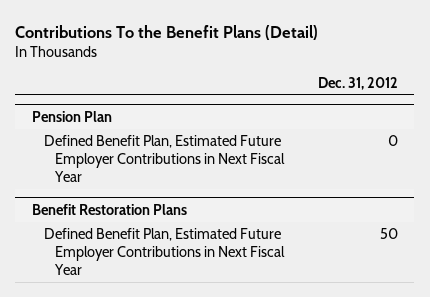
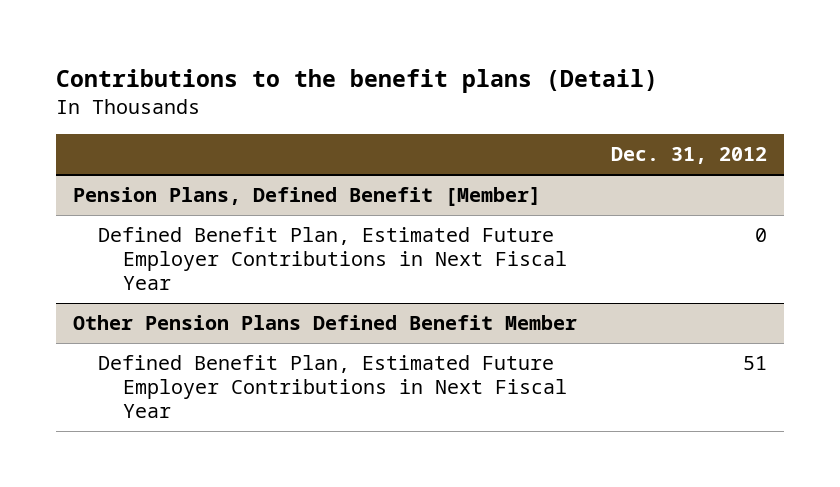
[15,24,319,40] Contributions To the Benefit Plans (Detail) -> [55,69,658,94] Contributions to the benefit plans (Detail)
[32,110,113,122] Pension Plan -> none
none -> [72,187,541,207] Pension Plans, Defined Benefit [Member]
[32,203,188,215] Benefit Restoration Plans -> none
none -> [72,315,577,331] Other Pension Plans Defined Benefit Member
[379,227,398,239] 50 -> [742,356,767,371] 51

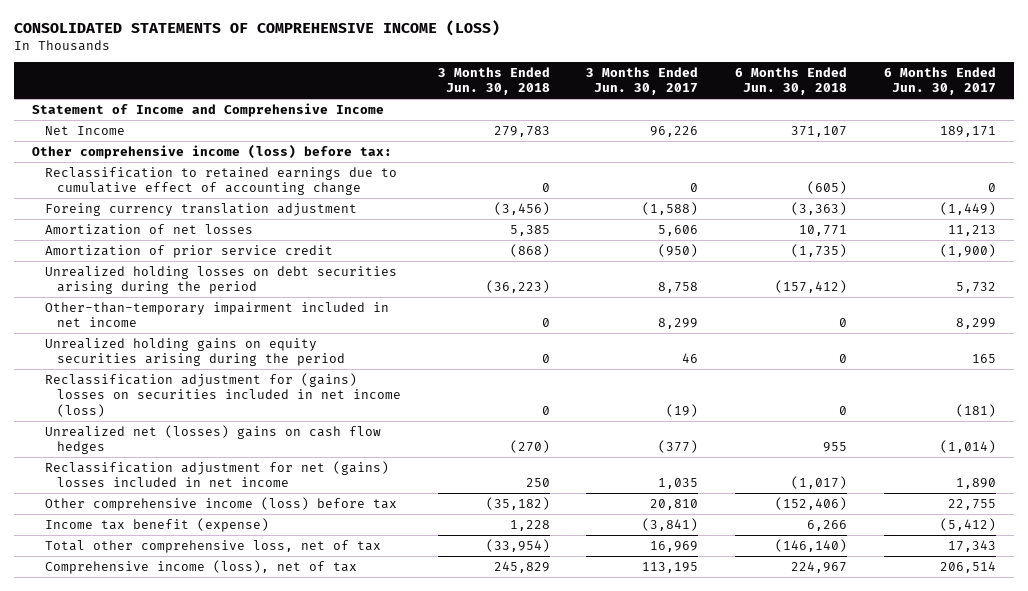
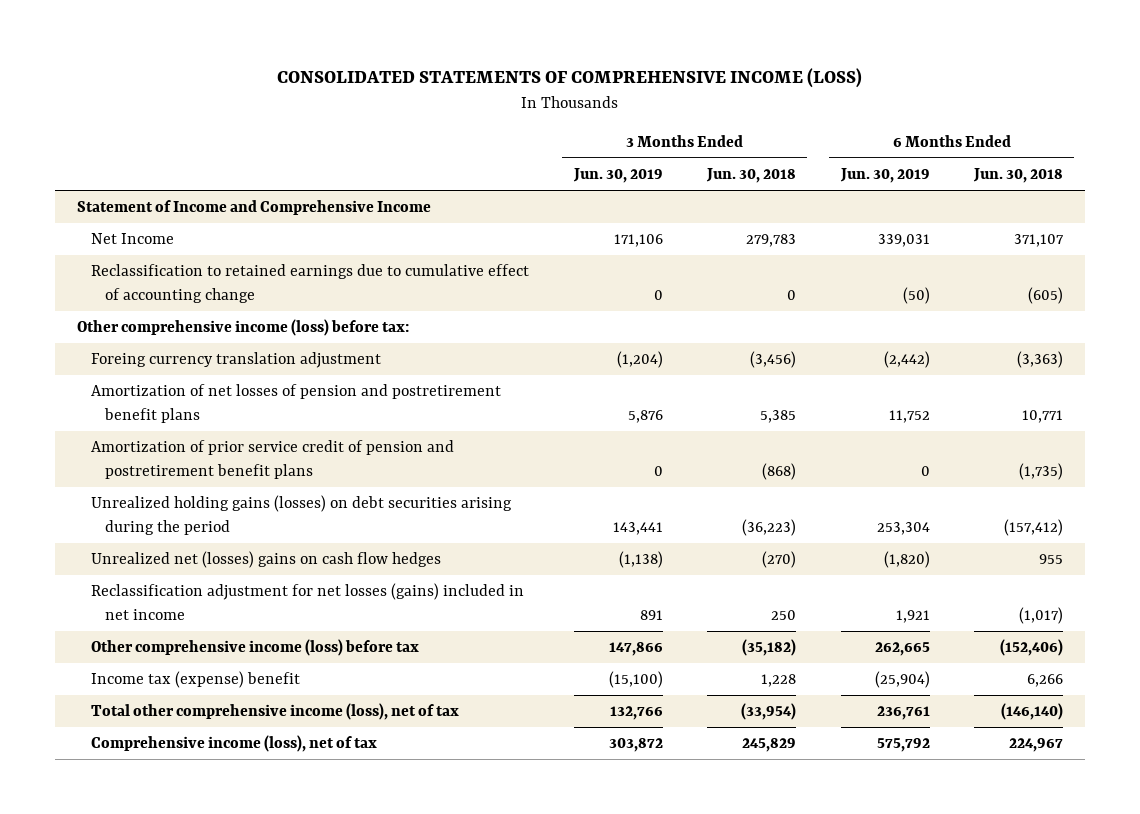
[586,66,699,96] 3 Months Ended Jun. 30, 2017 -> none
[883,66,996,96] 6 Months Ended Jun. 30, 2017 -> none
none -> [572,168,663,184] Jun. 30, 2019
none -> [839,168,930,184] Jun. 30, 2019
[31,144,392,159] Other comprehensive income (loss) before tax: -> [77,319,410,337] Other comprehensive income (loss) before tax:
[44,301,389,328] Other-than-temporary impairment included in net income -> none
[44,337,346,367] Unrealized holding gains on equity securities arising during the period -> none
[44,372,402,417] Reclassification adjustment for (gains) losses on securities included in net income (loss) -> none
[44,223,253,235] Amortization of net losses -> [91,384,502,423] Amortization of net losses of pension and postretirement benefit plans
[44,244,333,258] Amortization of prior service credit -> [91,440,455,479] Amortization of prior service credit of pension and postretirement benefit plans
[44,265,397,295] Unrealized holding losses on debt securities arising during the period -> [91,495,513,535] Unrealized holding gains (losses) on debt securities arising during the period
[44,460,389,488] Reclassification adjustment for net (gains) losses included in net income -> [91,583,525,620] Reclassification adjustment for net losses (gains) included in net income
[44,517,269,532] Income tax benefit (expense) -> [91,671,301,689] Income tax (expense) benefit
[44,539,381,553] Total other comprehensive loss, net of tax -> [91,703,460,721] Total other comprehensive income (loss), net of tax

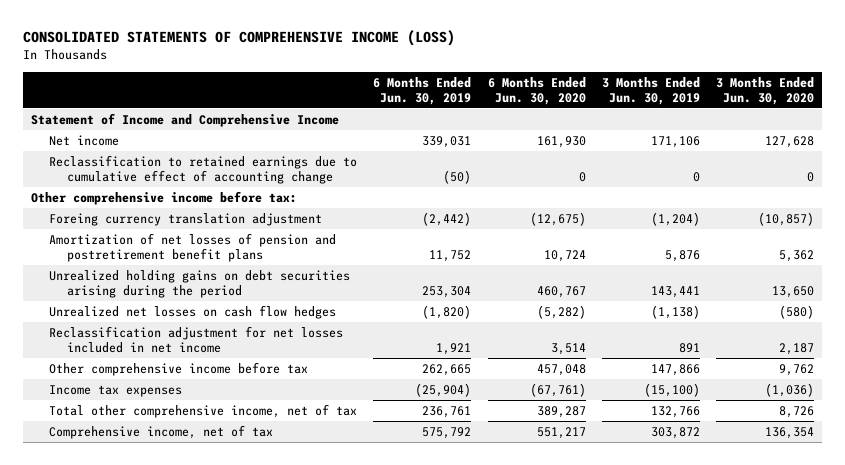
[706,168,797,184] Jun. 30, 2018 -> none
[973,168,1064,184] Jun. 30, 2018 -> none
none -> [487,76,586,105] 6 Months Ended Jun. 30, 2020
none -> [715,76,814,105] 3 Months Ended Jun. 30, 2020
[91,233,175,245] Net Income -> [49,135,120,147] Net income
[77,319,410,337] Other comprehensive income (loss) before tax: -> [31,191,298,206] Other comprehensive income before tax:
[91,440,455,479] Amortization of prior service credit of pension and postretirement benefit plans -> none
[91,495,513,535] Unrealized holding gains (losses) on debt securities arising during the period -> [49,270,351,298] Unrealized holding gains on debt securities arising during the period
[91,551,442,569] Unrealized net (losses) gains on cash flow hedges -> [49,305,337,320] Unrealized net losses on cash flow hedges
[91,583,525,620] Reclassification adjustment for net losses (gains) included in net income -> [49,326,344,353] Reclassification adjustment for net losses included in net income
[91,639,420,657] Other comprehensive income (loss) before tax -> [49,362,309,377] Other comprehensive income before tax
[91,671,301,689] Income tax (expense) benefit -> [49,385,183,398] Income tax expenses
[91,703,460,721] Total other comprehensive income (loss), net of tax -> [49,404,358,419] Total other comprehensive income, net of tax
[91,735,378,753] Comprehensive income (loss), net of tax -> [49,425,274,440] Comprehensive income, net of tax

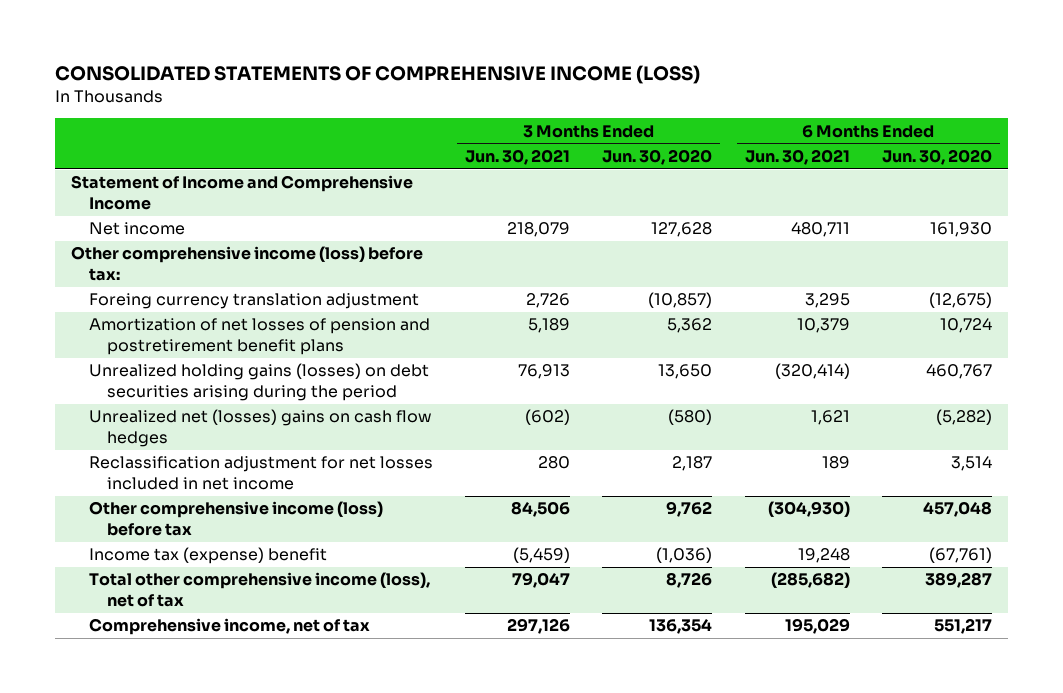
[373,76,472,105] 6 Months Ended Jun. 30, 2019 -> none
[601,76,700,105] 3 Months Ended Jun. 30, 2019 -> none
none -> [465,148,571,165] Jun. 30, 2021
none -> [744,148,850,165] Jun. 30, 2021
[49,155,358,184] Reclassification to retained earnings due to cumulative effect of accounting change -> none
[31,191,298,206] Other comprehensive income before tax: -> [71,246,424,282] Other comprehensive income (loss) before tax:
[49,270,351,298] Unrealized holding gains on debt securities arising during the period -> [89,363,430,402] Unrealized holding gains (losses) on debt securities arising during the period
[49,305,337,320] Unrealized net losses on cash flow hedges -> [89,409,433,448] Unrealized net (losses) gains on cash flow hedges
[49,362,309,377] Other comprehensive income before tax -> [89,501,384,537] Other comprehensive income (loss) before tax
[49,385,183,398] Income tax expenses -> [89,547,328,565] Income tax (expense) benefit
[49,404,358,419] Total other comprehensive income, net of tax -> [89,572,431,608] Total other comprehensive income (loss), net of tax

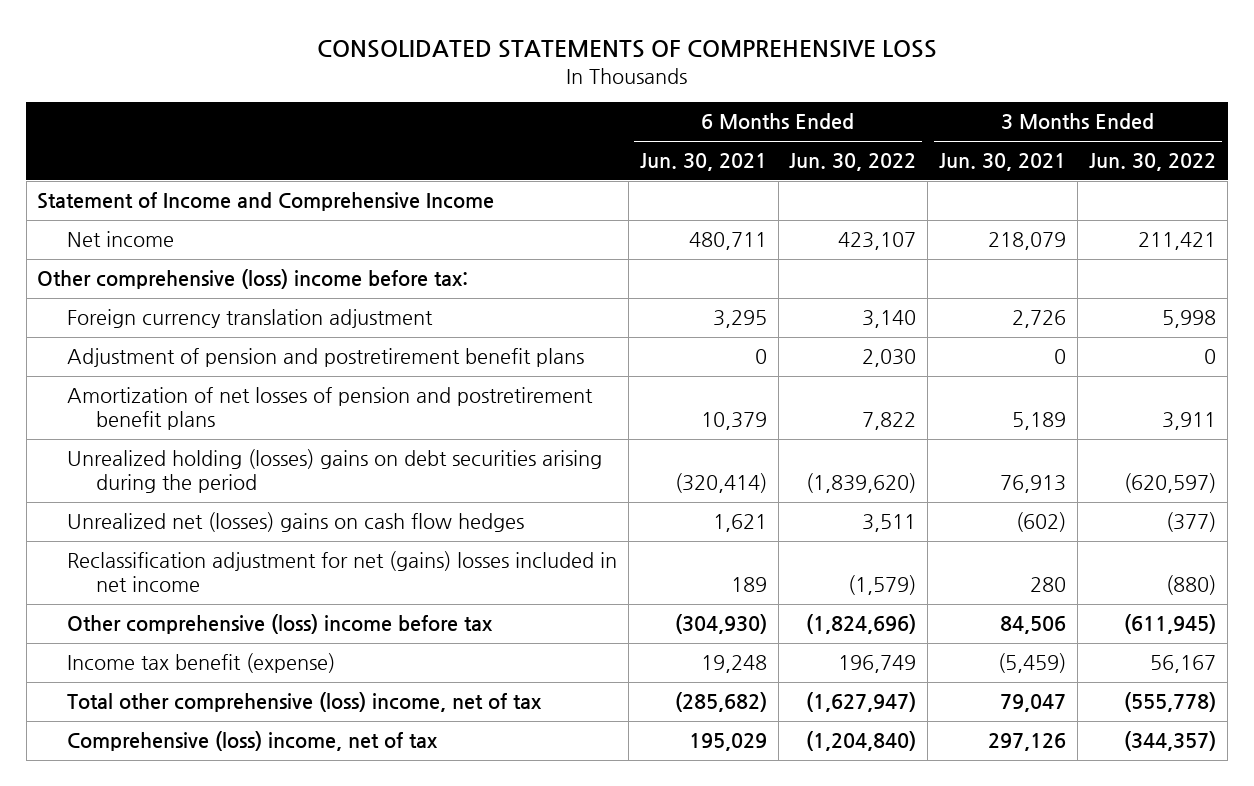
[55,65,701,85] CONSOLIDATED STATEMENTS OF COMPREHENSIVE INCOME (LOSS) -> [316,40,937,59] CONSOLIDATED STATEMENTS OF COMPREHENSIVE LOSS
[602,148,713,165] Jun. 30, 2020 -> none
[881,148,992,165] Jun. 30, 2020 -> none
none -> [789,153,917,172] Jun. 30, 2022
none -> [1089,153,1217,172] Jun. 30, 2022
[71,246,424,282] Other comprehensive income (loss) before tax: -> [37,269,469,290] Other comprehensive (loss) income before tax:
[89,293,420,310] Foreing currency translation adjustment -> [66,309,433,329] Foreign currency translation adjustment
none -> [66,348,584,368] Adjustment of pension and postretirement benefit plans
[89,363,430,402] Unrealized holding gains (losses) on debt securities arising during the period -> [66,449,602,494] Unrealized holding (losses) gains on debt securities arising during the period
[89,456,434,491] Reclassification adjustment for net losses included in net income -> [66,551,617,593] Reclassification adjustment for net (gains) losses included in net income
[89,501,384,537] Other comprehensive income (loss) before tax -> [66,614,493,635] Other comprehensive (loss) income before tax
[89,547,328,565] Income tax (expense) benefit -> [66,653,335,674] Income tax benefit (expense)
[89,572,431,608] Total other comprehensive income (loss), net of tax -> [66,692,542,713] Total other comprehensive (loss) income, net of tax
[89,618,371,636] Comprehensive income, net of tax -> [66,731,438,752] Comprehensive (loss) income, net of tax

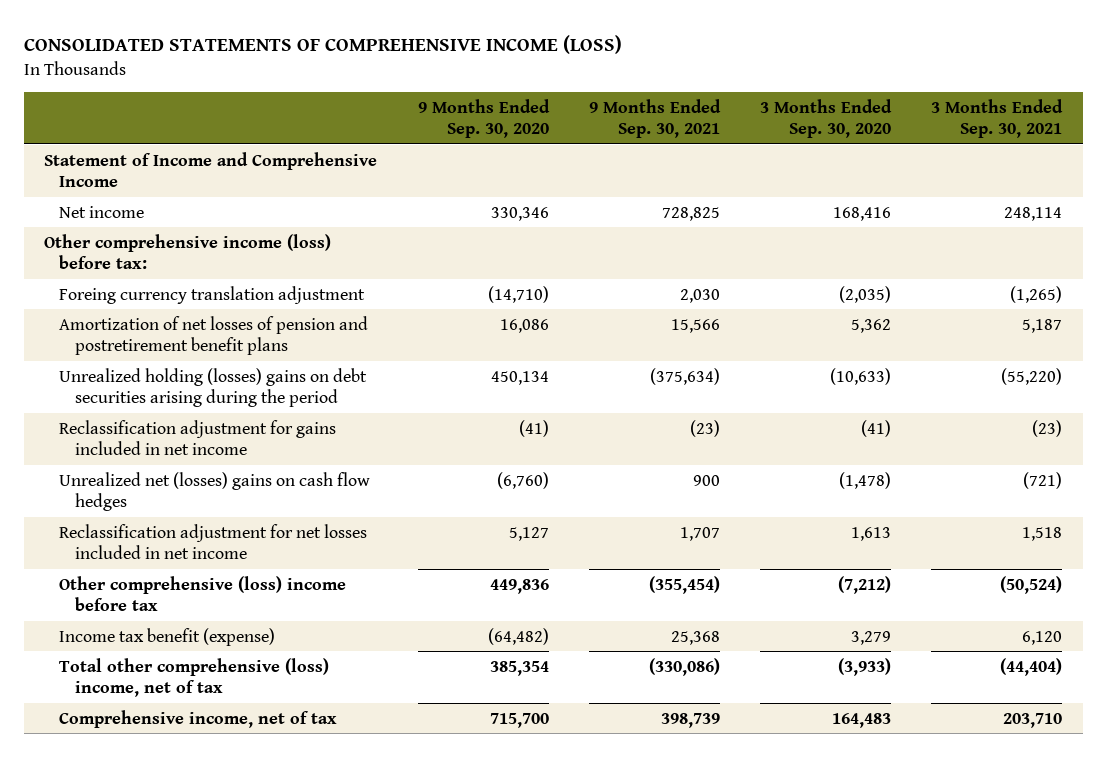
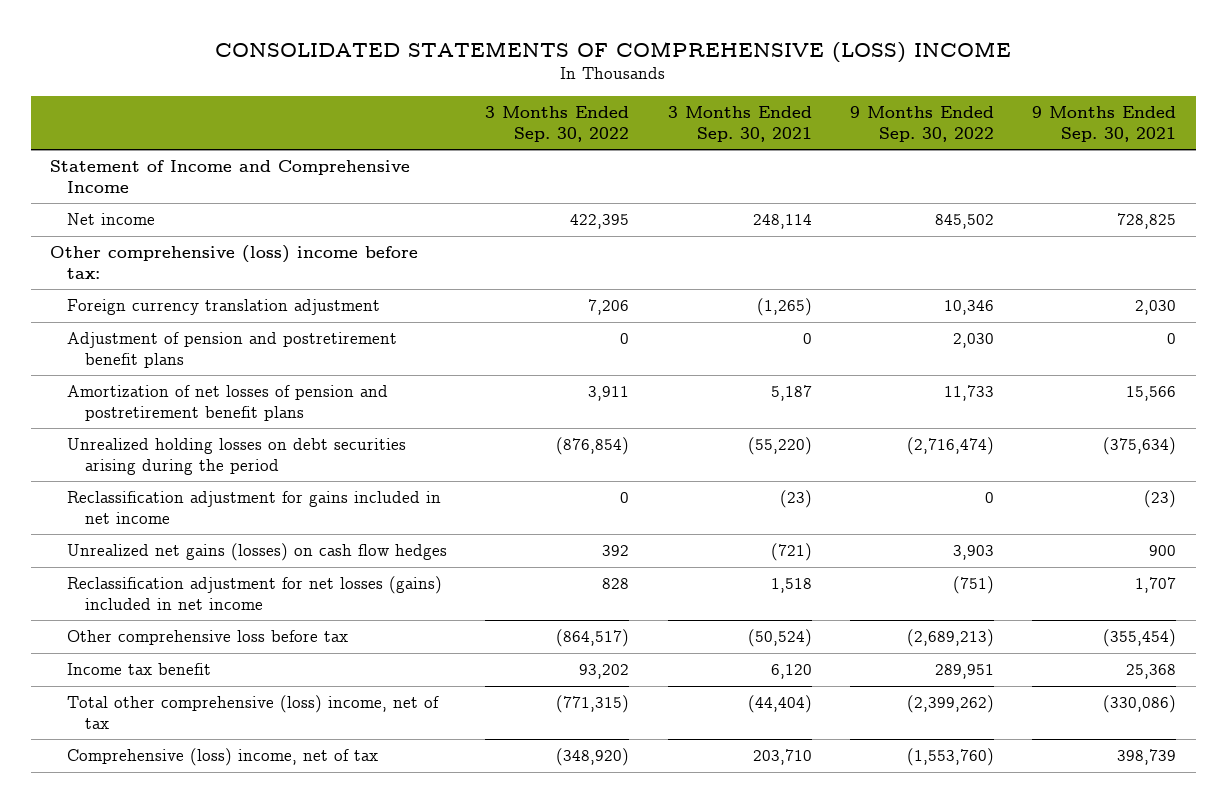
[24,35,623,55] CONSOLIDATED STATEMENTS OF COMPREHENSIVE INCOME (LOSS) -> [215,40,1012,63] CONSOLIDATED STATEMENTS OF COMPREHENSIVE (LOSS) INCOME
[417,98,550,139] 9 Months Ended Sep. 30, 2020 -> none
[760,98,893,139] 3 Months Ended Sep. 30, 2020 -> none
none -> [485,106,630,142] 3 Months Ended Sep. 30, 2022
none -> [850,106,995,142] 9 Months Ended Sep. 30, 2022
[44,233,332,269] Other comprehensive income (loss) before tax: -> [49,245,418,279] Other comprehensive (loss) income before tax:
[59,285,366,304] Foreing currency translation adjustment -> [67,299,381,316] Foreign currency translation adjustment
none -> [67,332,398,368] Adjustment of pension and postretirement benefit plans
[59,367,368,407] Unrealized holding (losses) gains on debt securities arising during the period -> [67,438,407,475] Unrealized holding losses on debt securities arising during the period
[59,471,371,511] Unrealized net (losses) gains on cash flow hedges -> [67,543,448,562] Unrealized net gains (losses) on cash flow hedges
[59,523,368,559] Reclassification adjustment for net losses included in net income -> [67,576,443,610] Reclassification adjustment for net losses (gains) included in net income
[59,575,347,611] Other comprehensive (loss) income before tax -> [67,630,349,646] Other comprehensive loss before tax
[59,627,276,646] Income tax benefit (expense) -> [67,663,212,676] Income tax benefit
[59,709,338,728] Comprehensive income, net of tax -> [67,748,379,767] Comprehensive (loss) income, net of tax

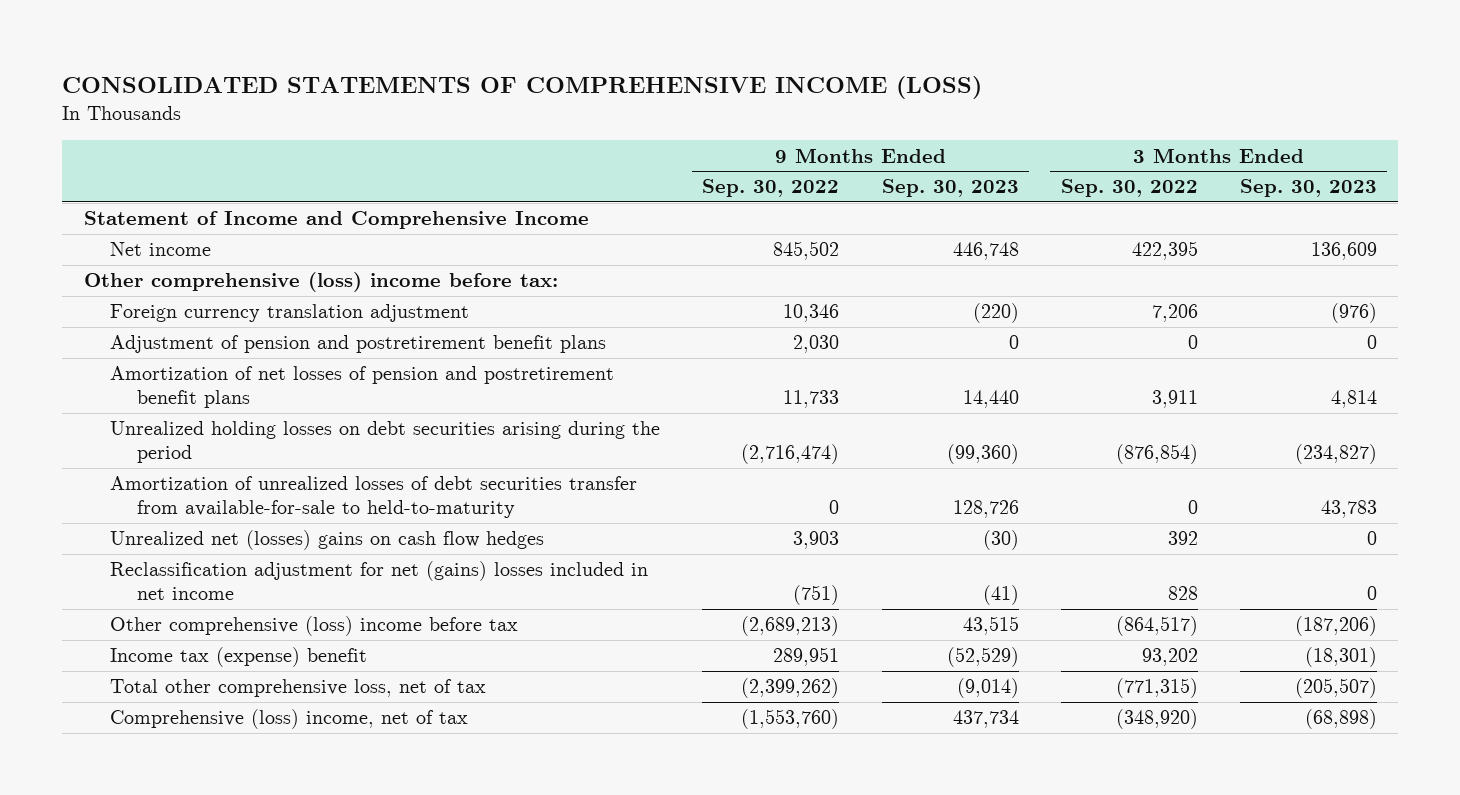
[215,40,1012,63] CONSOLIDATED STATEMENTS OF COMPREHENSIVE (LOSS) INCOME -> [62,76,983,100] CONSOLIDATED STATEMENTS OF COMPREHENSIVE INCOME (LOSS)
[667,106,812,142] 3 Months Ended Sep. 30, 2021 -> none
[1032,106,1177,142] 9 Months Ended Sep. 30, 2021 -> none
none -> [881,179,1019,198] Sep. 30, 2023
none -> [1239,179,1377,198] Sep. 30, 2023
[67,491,442,524] Reclassification adjustment for gains included in net income -> none
none -> [110,476,638,519] Amortization of unrealized losses of debt securities transfer from available-for-sale to held-to-maturity
[67,543,448,562] Unrealized net gains (losses) on cash flow hedges -> [110,530,545,551] Unrealized net (losses) gains on cash flow hedges
[67,576,443,610] Reclassification adjustment for net losses (gains) included in net income -> [110,561,649,601] Reclassification adjustment for net (gains) losses included in net income
[67,630,349,646] Other comprehensive loss before tax -> [110,616,519,637] Other comprehensive (loss) income before tax
[67,663,212,676] Income tax benefit -> [110,647,368,668] Income tax (expense) benefit
[67,695,440,729] Total other comprehensive (loss) income, net of tax -> [110,679,487,698] Total other comprehensive loss, net of tax

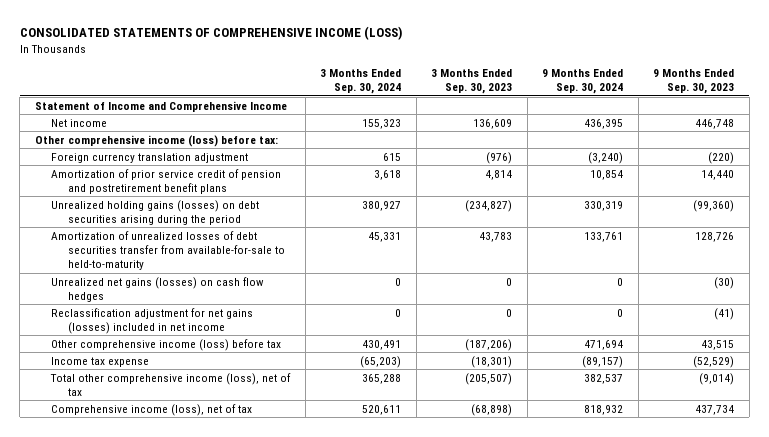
[702,179,840,198] Sep. 30, 2022 -> none
[1060,179,1198,198] Sep. 30, 2022 -> none
none -> [320,69,402,95] 3 Months Ended Sep. 30, 2024
none -> [542,69,624,95] 9 Months Ended Sep. 30, 2024
[83,272,558,293] Other comprehensive (loss) income before tax: -> [34,134,278,147] Other comprehensive income (loss) before tax:
[110,335,607,354] Adjustment of pension and postretirement benefit plans -> none
[110,366,615,409] Amortization of net losses of pension and postretirement benefit plans -> [51,168,282,194] Amortization of prior service credit of pension and postretirement benefit plans
[110,421,661,464] Unrealized holding losses on debt securities arising during the period -> [51,199,260,225] Unrealized holding gains (losses) on debt securities arising during the period
[110,530,545,551] Unrealized net (losses) gains on cash flow hedges -> [51,276,265,302] Unrealized net gains (losses) on cash flow hedges
[110,561,649,601] Reclassification adjustment for net (gains) losses included in net income -> [51,307,254,334] Reclassification adjustment for net gains (losses) included in net income
[110,616,519,637] Other comprehensive (loss) income before tax -> [51,338,282,351] Other comprehensive income (loss) before tax
[110,647,368,668] Income tax (expense) benefit -> [51,356,150,367] Income tax expense
[110,679,487,698] Total other comprehensive loss, net of tax -> [50,372,292,396] Total other comprehensive income (loss), net of tax
[110,709,469,730] Comprehensive (loss) income, net of tax -> [51,403,253,416] Comprehensive income (loss), net of tax

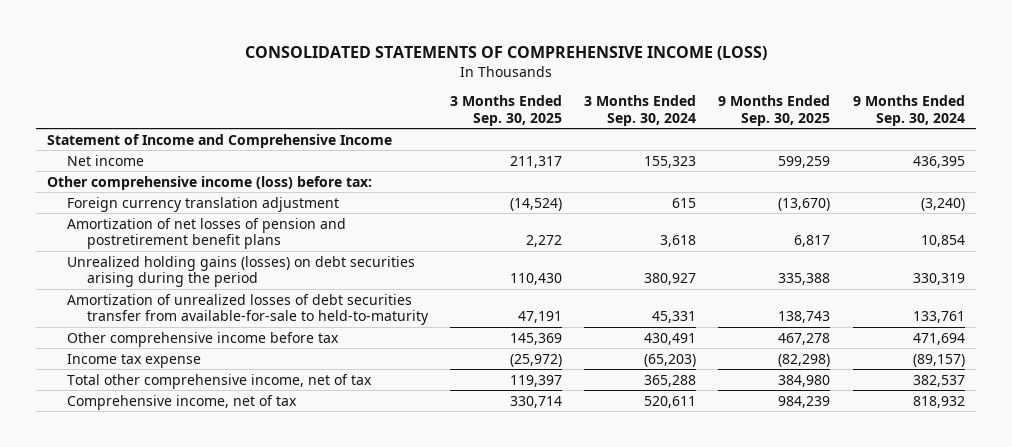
[431,69,513,95] 3 Months Ended Sep. 30, 2023 -> none
[653,69,735,95] 9 Months Ended Sep. 30, 2023 -> none
none -> [450,95,563,126] 3 Months Ended Sep. 30, 2025
none -> [718,95,831,126] 9 Months Ended Sep. 30, 2025
[51,168,282,194] Amortization of prior service credit of pension and postretirement benefit plans -> [67,217,347,250] Amortization of net losses of pension and postretirement benefit plans
[51,276,265,302] Unrealized net gains (losses) on cash flow hedges -> none
[51,307,254,334] Reclassification adjustment for net gains (losses) included in net income -> none
[51,338,282,351] Other comprehensive income (loss) before tax -> [67,331,340,347] Other comprehensive income before tax
[50,372,292,396] Total other comprehensive income (loss), net of tax -> [67,373,373,389] Total other comprehensive income, net of tax
[51,403,253,416] Comprehensive income (loss), net of tax -> [67,394,298,410] Comprehensive income, net of tax

